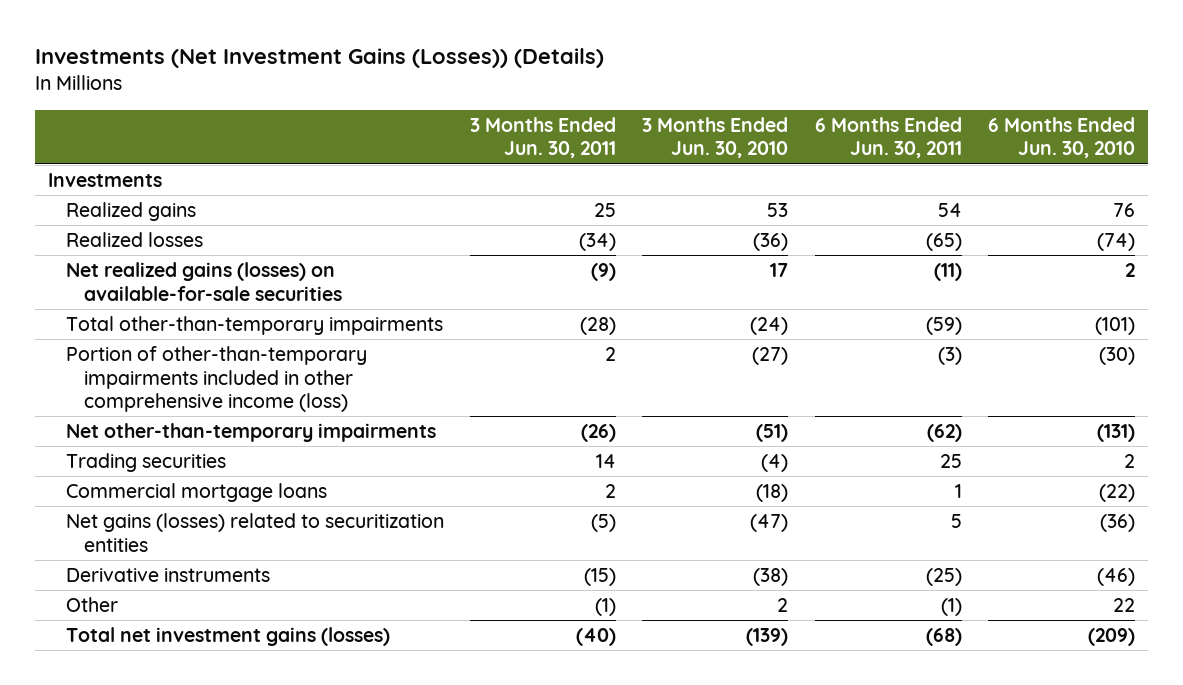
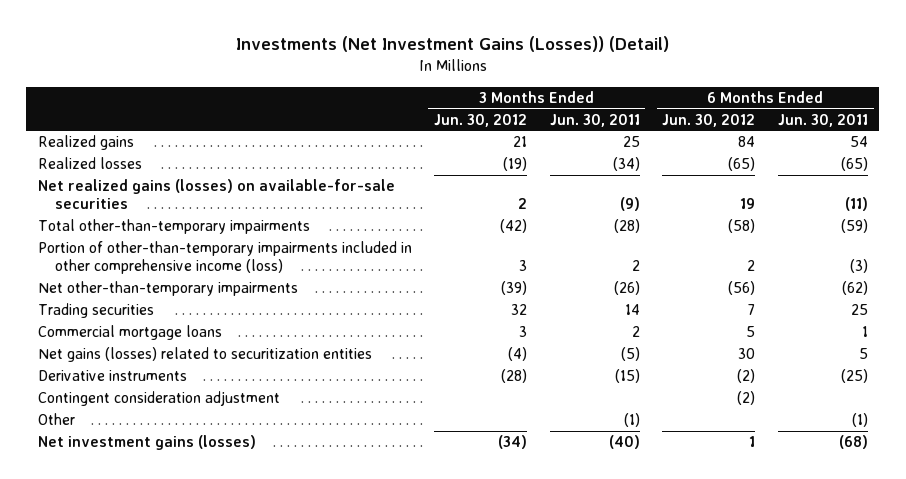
[34,48,604,69] Investments (Net Investment Gains (Losses)) (Details) -> [235,36,669,53] Investments (Net Investment Gains (Losses)) (Detail)
[642,116,789,159] 3 Months Ended Jun. 30, 2010 -> none
[988,116,1136,159] 6 Months Ended Jun. 30, 2010 -> none
none -> [434,113,528,127] Jun. 30, 2012
none -> [662,113,756,127] Jun. 30, 2012
[47,172,162,187] Investments -> none
none -> [37,391,280,407] Contingent consideration adjustment
[65,626,390,646] Total net investment gains (losses) -> [37,435,256,451] Net investment gains (losses)

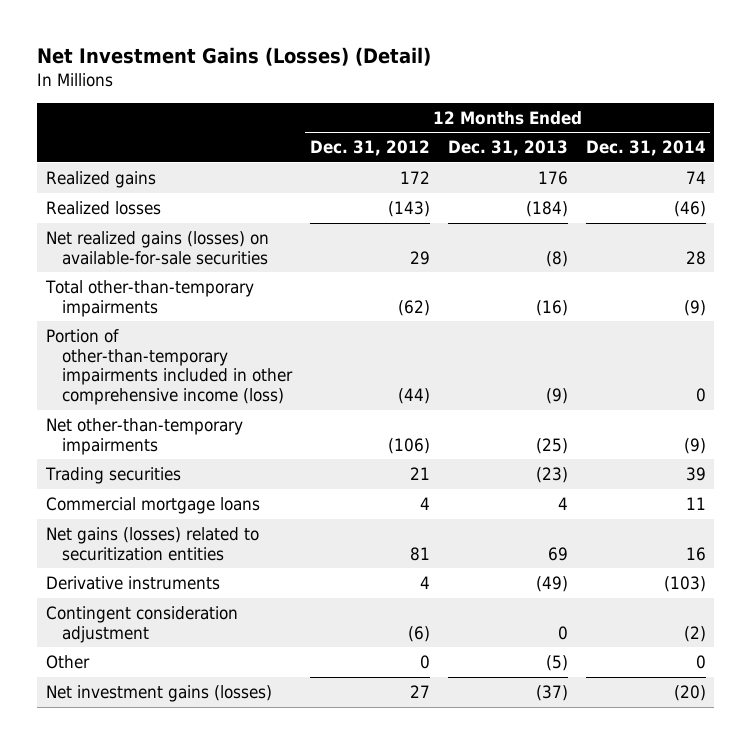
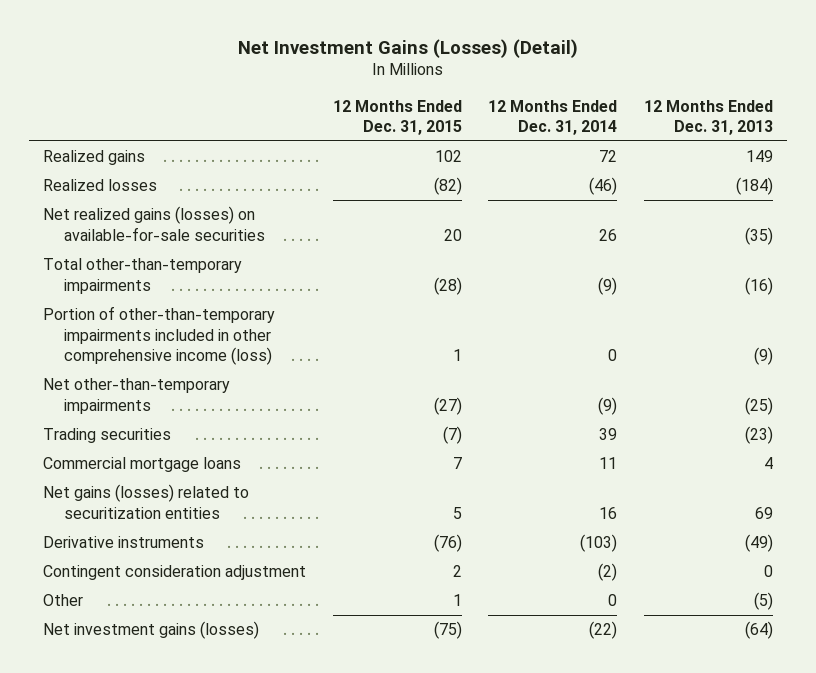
[309,140,430,157] Dec. 31, 2012 -> none
none -> [332,99,462,135] 12 Months Ended Dec. 31, 2015
[537,170,568,185] 176 -> [746,150,774,163] 149
[685,170,706,184] 74 -> [599,150,618,163] 72
[545,250,568,267] (8) -> [745,226,774,245] (35)
[685,250,706,265] 28 -> [599,228,618,241] 26
[535,684,568,701] (37) -> [745,621,774,640] (64)
[673,684,706,701] (20) -> [589,621,618,640] (22)

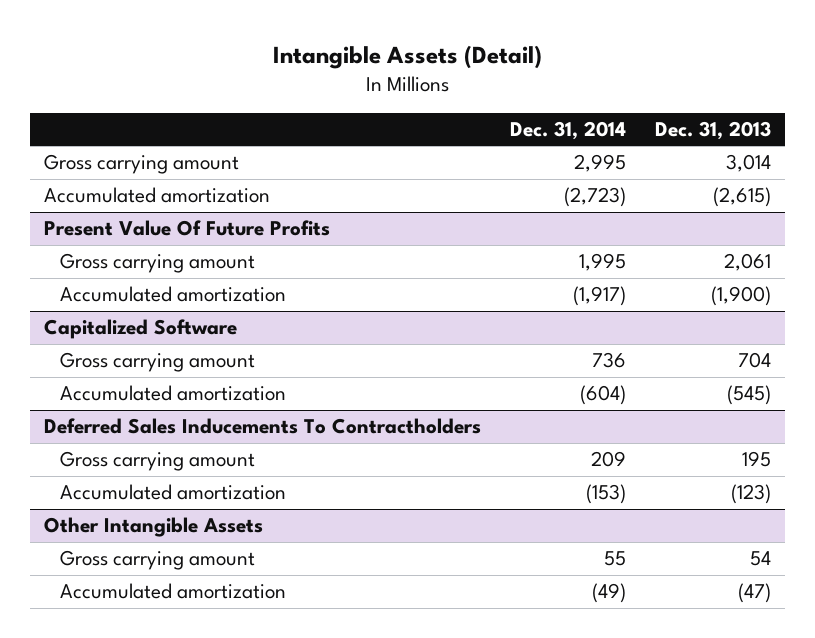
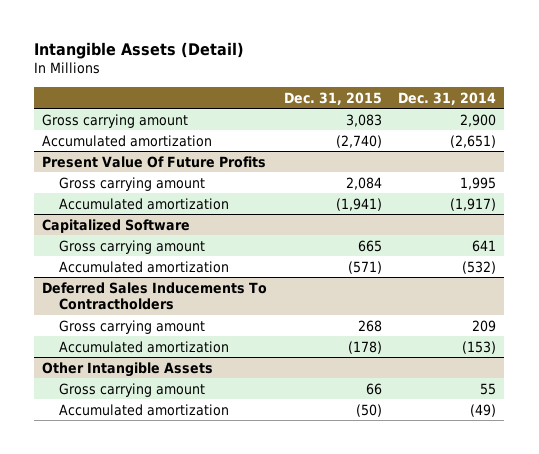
[654,120,771,140] Dec. 31, 2013 -> none
none -> [283,91,382,105] Dec. 31, 2015
[574,154,627,173] 2,995 -> [460,113,497,127] 2,900
[564,187,627,208] (2,723) -> [450,134,497,148] (2,651)
[592,352,627,369] 736 -> [472,239,497,252] 641
[580,385,627,406] (604) -> [462,260,497,274] (532)

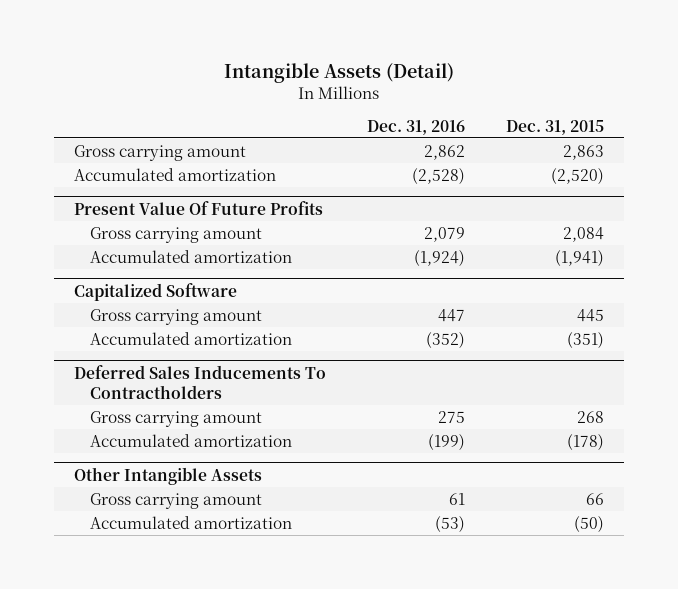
[398,91,497,105] Dec. 31, 2014 -> none
none -> [366,119,465,135] Dec. 31, 2016
[345,113,382,127] 3,083 -> [562,144,604,160] 2,863
[335,134,382,148] (2,740) -> [550,167,604,185] (2,520)
[357,239,382,252] 665 -> [576,308,604,322] 445
[347,260,382,274] (571) -> [566,331,604,349] (351)

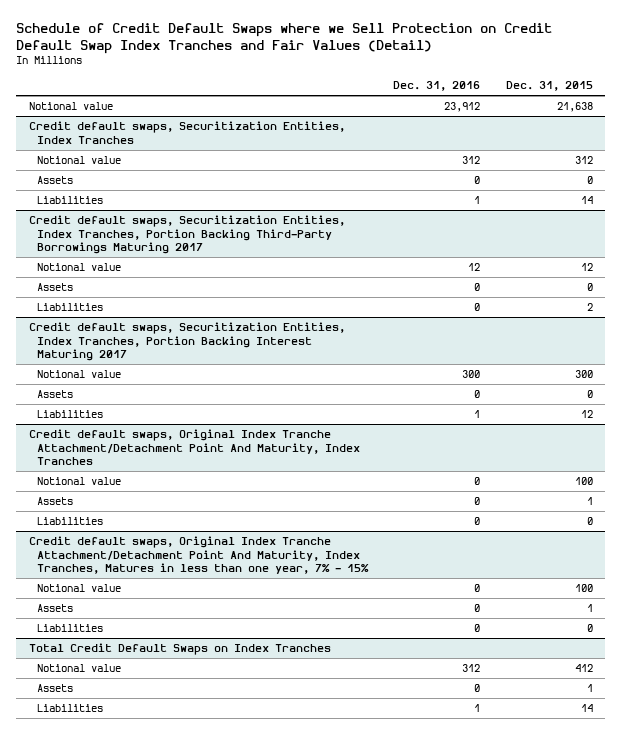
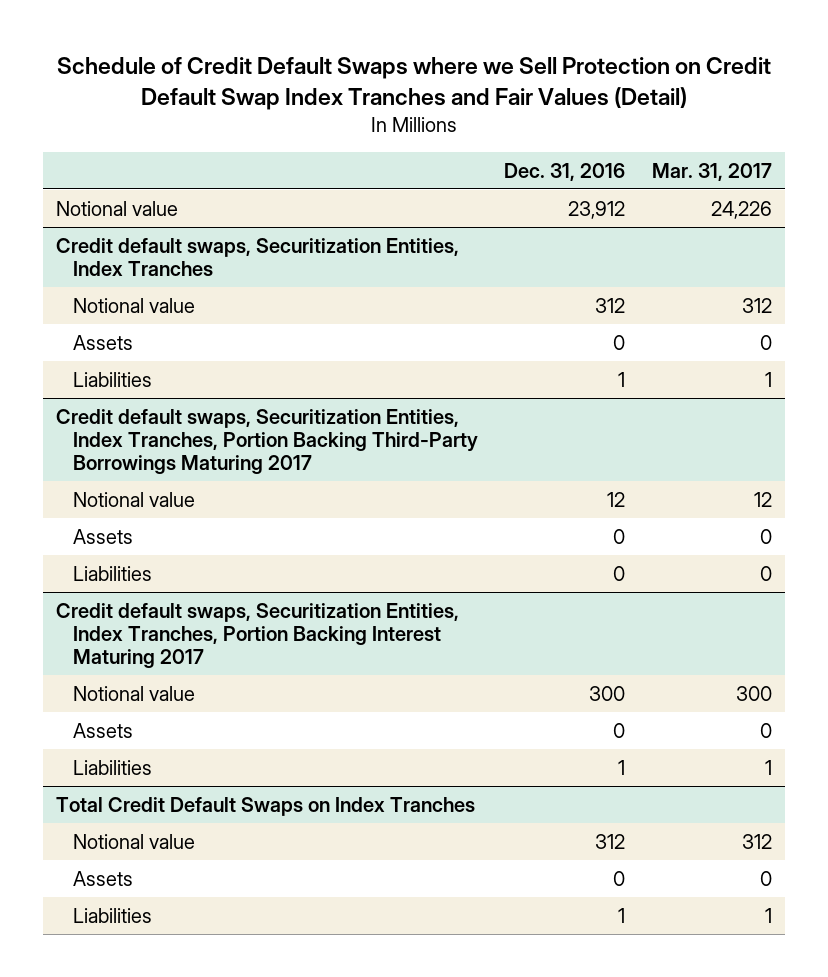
[505,81,593,92] Dec. 31, 2015 -> none
none -> [651,162,772,181] Mar. 31, 2017
[29,429,361,466] Credit default swaps, Original Index Tranche Attachment/Detachment Point And Maturity, Index Tranches -> none
[37,477,122,486] Notional value -> none
[37,497,74,506] Assets -> none
[37,517,104,526] Liabilities -> none
[29,536,370,575] Credit default swaps, Original Index Tranche Attachment/Detachment Point And Maturity, Index Tranches, Matures in less than one year, 7% - 15% -> none
[37,584,122,593] Notional value -> none
[37,604,74,613] Assets -> none
[37,624,104,633] Liabilities -> none

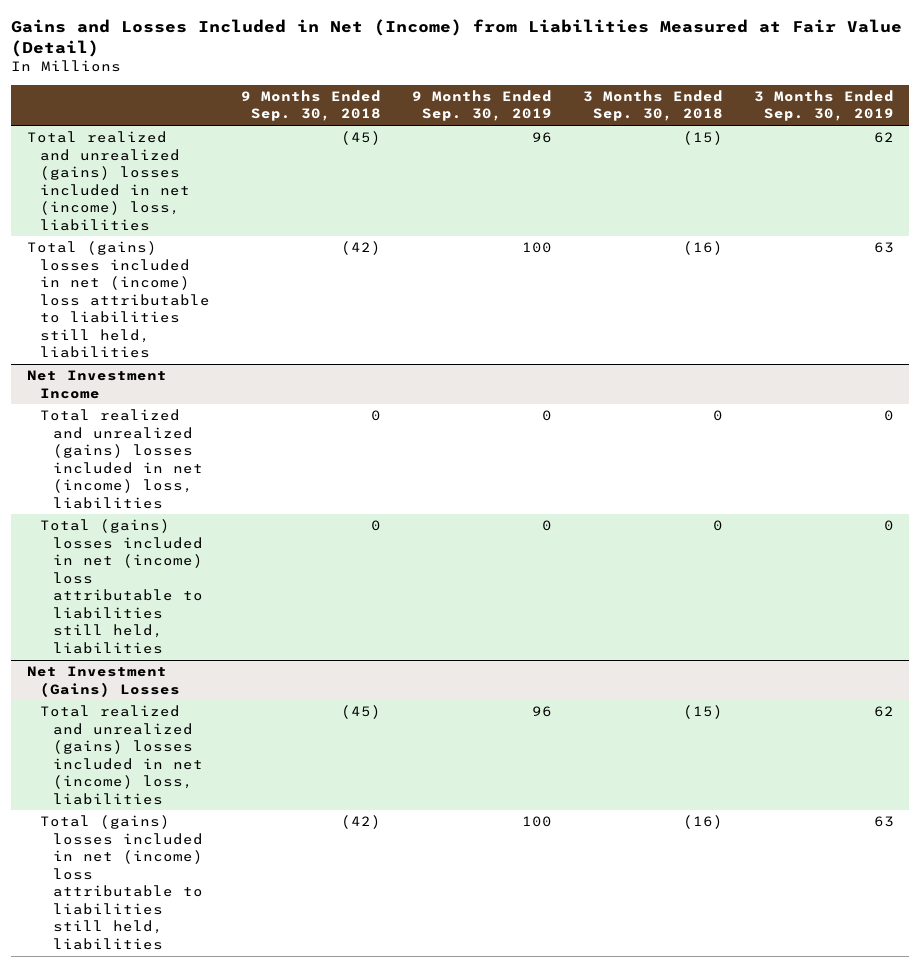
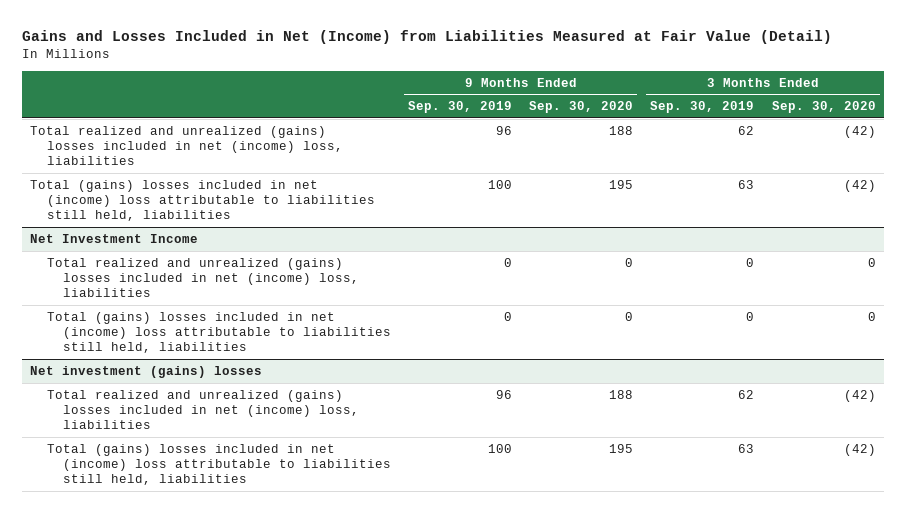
[240,89,381,122] 9 Months Ended Sep. 30, 2018 -> none
[582,89,723,122] 3 Months Ended Sep. 30, 2018 -> none
none -> [529,101,634,114] Sep. 30, 2020
none -> [771,101,876,114] Sep. 30, 2020
[26,666,180,697] Net Investment (Gains) Losses -> [30,365,263,378] Net investment (gains) losses

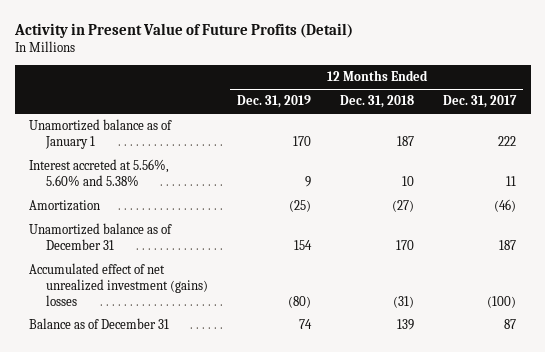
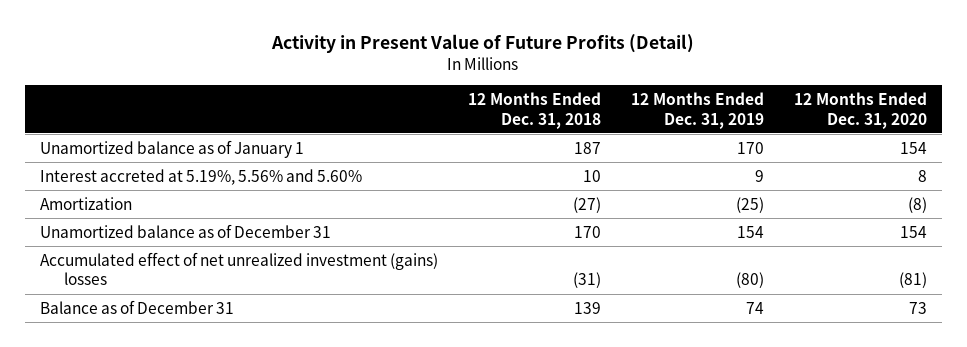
[443,95,518,109] Dec. 31, 2017 -> none
none -> [793,91,927,129] 12 Months Ended Dec. 31, 2020
[29,159,170,187] Interest accreted at 5.56%, 5.60% and 5.38% -> [39,168,362,185] Interest accreted at 5.19%, 5.56% and 5.60%

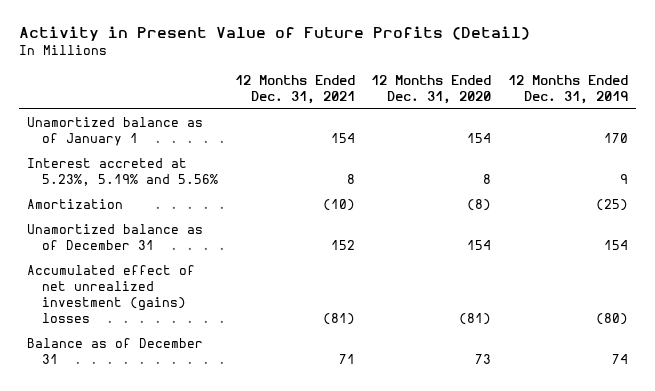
[467,91,601,129] 12 Months Ended Dec. 31, 2018 -> none
none -> [234,75,355,105] 12 Months Ended Dec. 31, 2021
[39,168,362,185] Interest accreted at 5.19%, 5.56% and 5.60% -> [27,158,219,187] Interest accreted at 5.23%, 5.19% and 5.56%

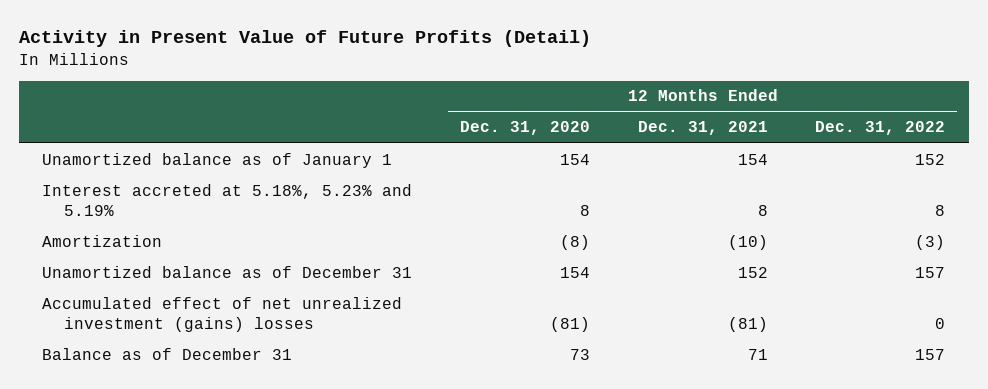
[507,75,628,105] 12 Months Ended Dec. 31, 2019 -> none
none -> [815,121,946,136] Dec. 31, 2022
[27,158,219,187] Interest accreted at 5.23%, 5.19% and 5.56% -> [42,183,413,216] Interest accreted at 5.18%, 5.23% and 5.19%

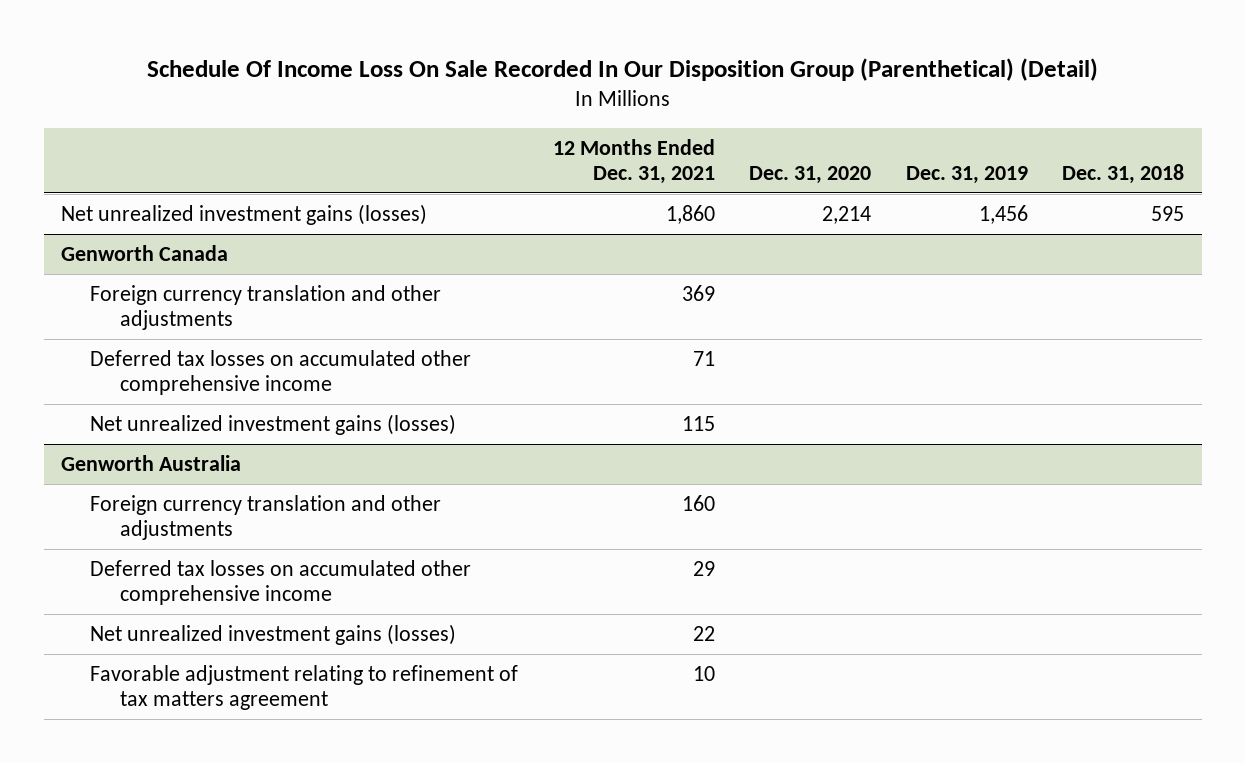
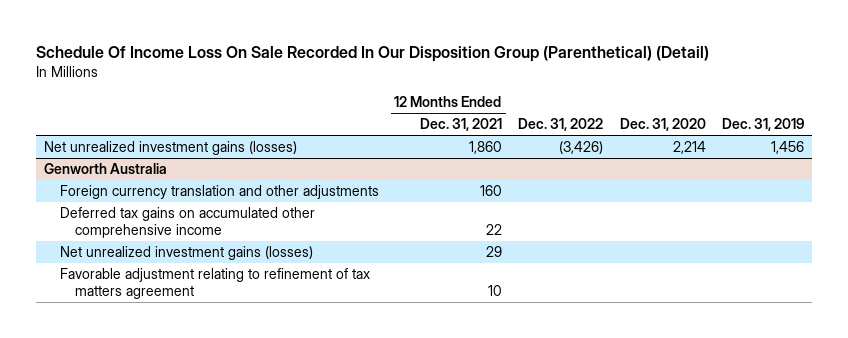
[1062,164,1185,185] Dec. 31, 2018 -> none
none -> [518,118,604,132] Dec. 31, 2022
[60,244,228,261] Genworth Canada -> none
[90,284,442,330] Foreign currency translation and other adjustments -> none
[90,349,472,395] Deferred tax losses on accumulated other comprehensive income -> none
[90,413,457,435] Net unrealized investment gains (losses) -> none
[90,559,472,605] Deferred tax losses on accumulated other comprehensive income -> [59,207,315,239] Deferred tax gains on accumulated other comprehensive income
[692,560,715,576] 29 -> [485,224,502,236] 22
[692,625,715,641] 22 -> [485,246,502,258] 29

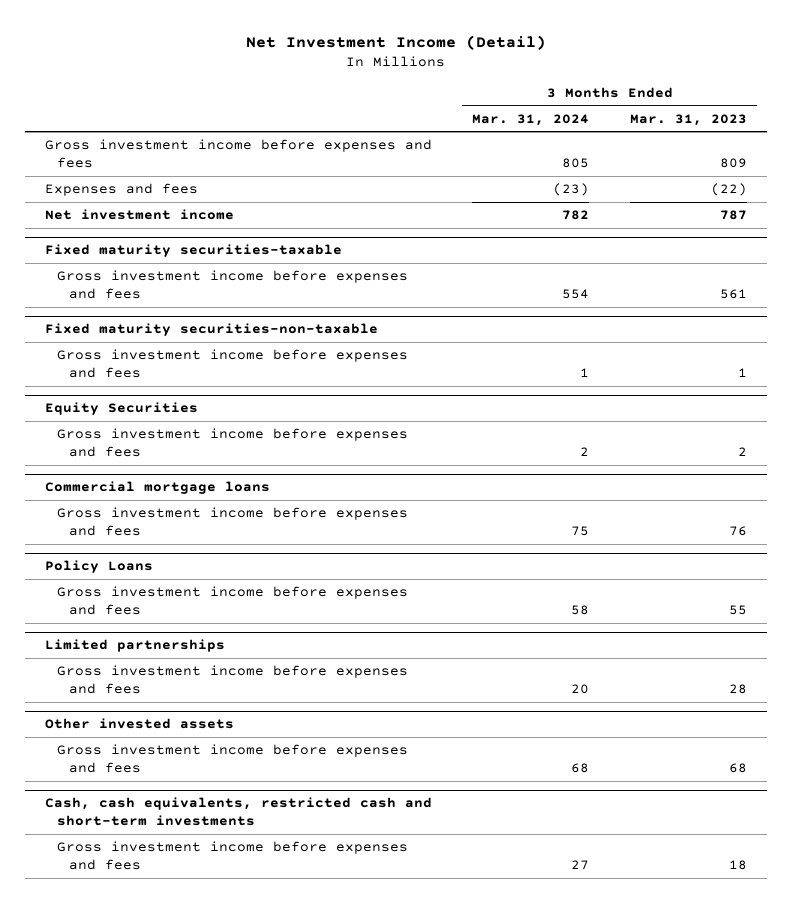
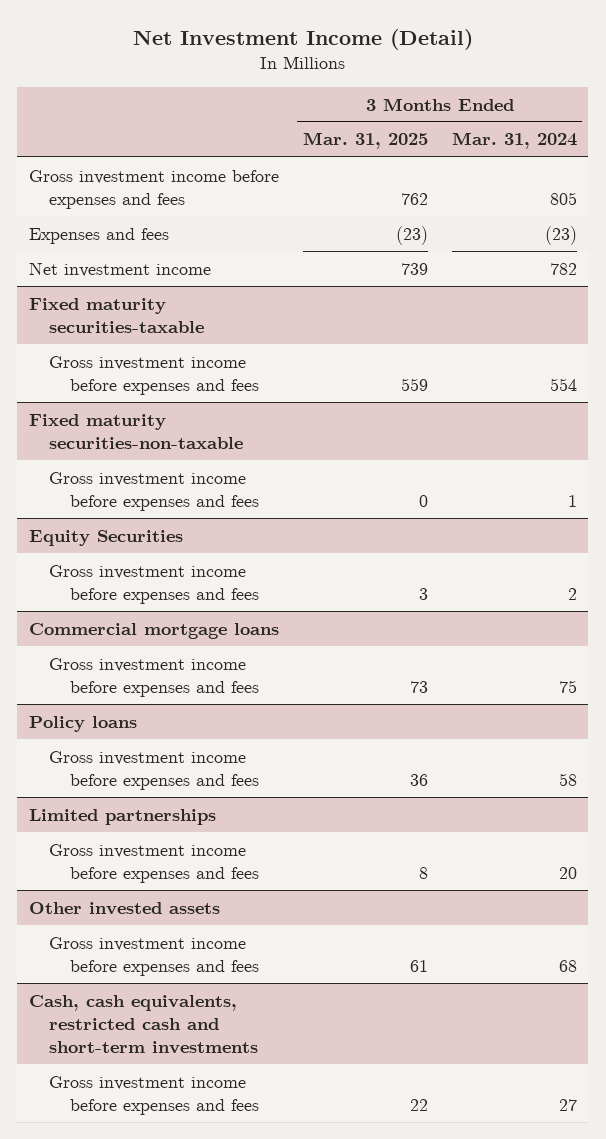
[630,113,748,126] Mar. 31, 2023 -> none
none -> [302,132,428,150] Mar. 31, 2025
[44,560,153,574] Policy Loans -> [29,715,138,732] Policy loans

